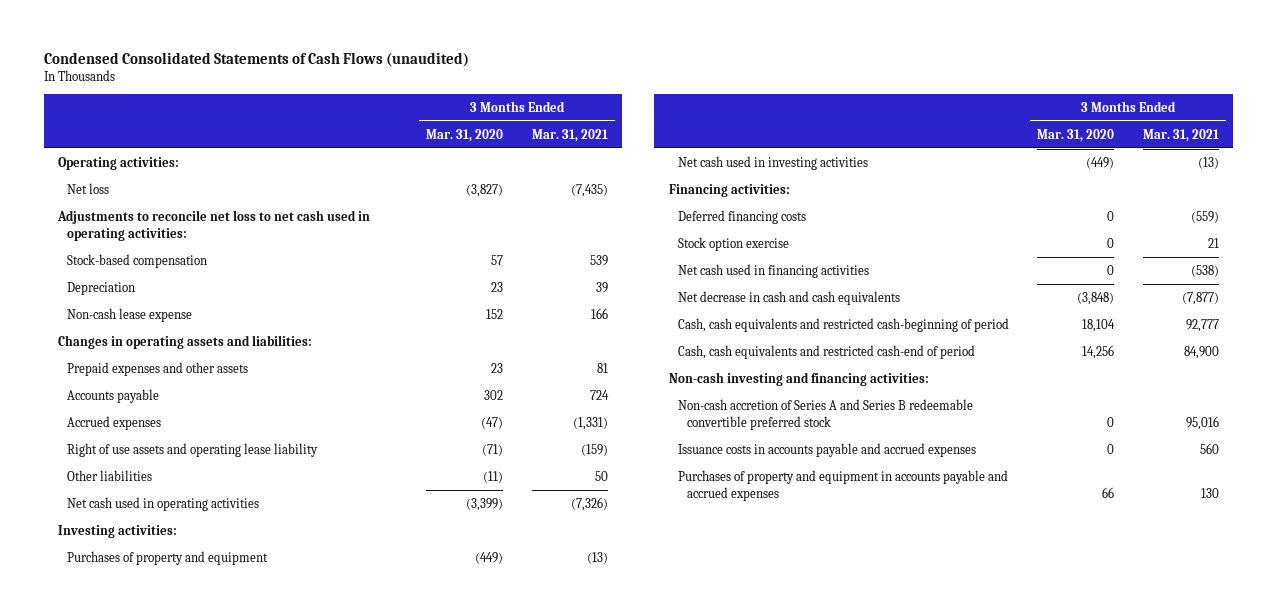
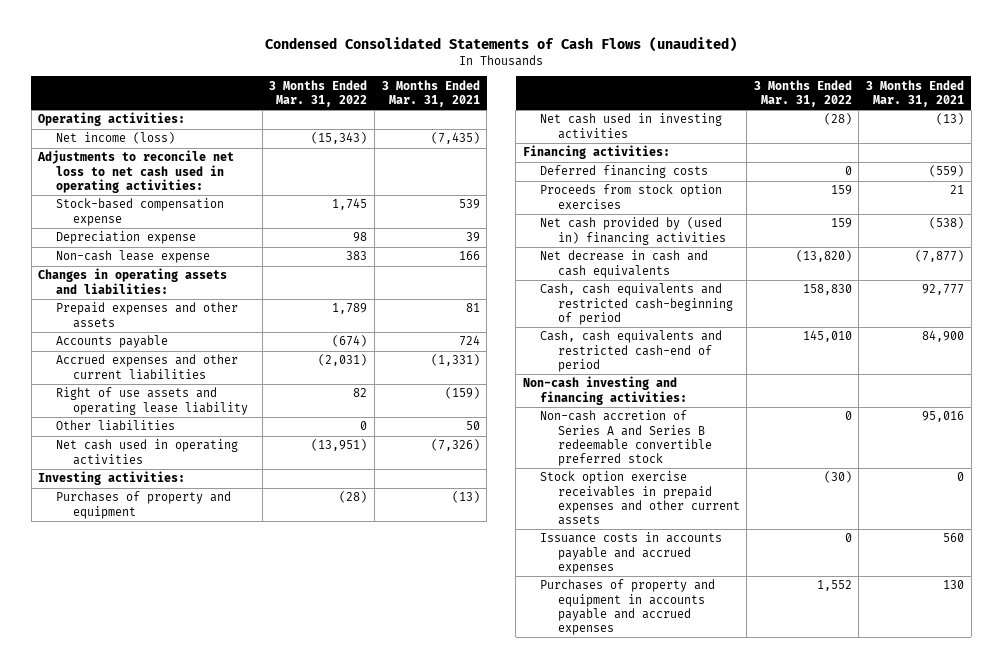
[426,128,504,142] Mar. 31, 2020 -> none
none -> [269,79,368,108] 3 Months Ended Mar. 31, 2022
[67,182,110,194] Net loss -> [55,132,175,145] Net income (loss)
[67,253,208,268] Stock-based compensation -> [55,198,224,226] Stock-based compensation expense
[67,281,136,295] Depreciation -> [55,231,196,245] Depreciation expense
[67,415,162,430] Accrued expenses -> [55,354,238,380] Accrued expenses and other current liabilities
[678,236,790,251] Stock option exercise -> [540,184,723,209] Proceeds from stock option exercises
[678,263,870,278] Net cash used in financing activities -> [540,217,726,245] Net cash provided by (used in) financing activities
none -> [540,471,740,526] Stock option exercise receivables in prepaid expenses and other current assets

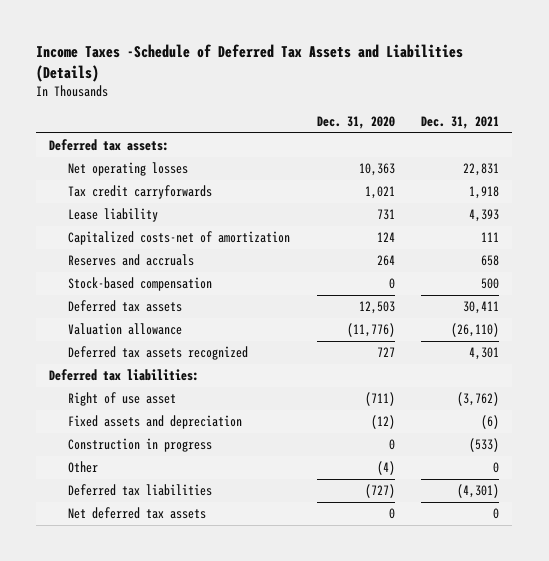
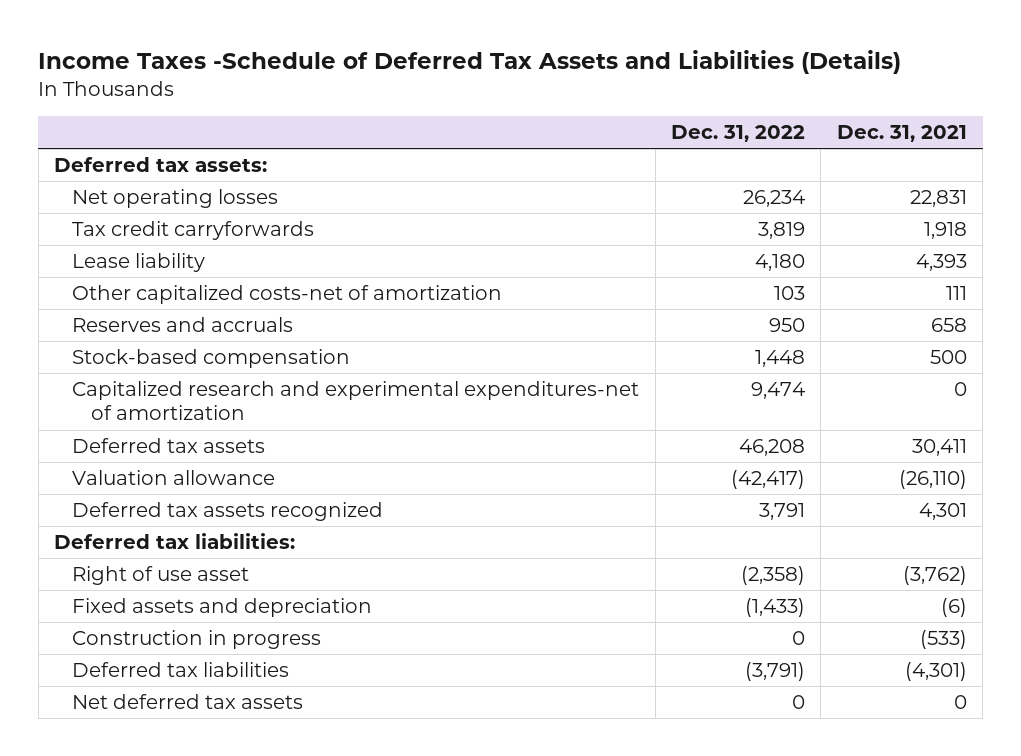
[316,115,395,129] Dec. 31, 2020 -> none
none -> [671,125,806,143] Dec. 31, 2022
[68,231,291,246] Capitalized costs-net of amortization -> [72,285,503,305] Other capitalized costs-net of amortization
none -> [72,381,640,421] Capitalized research and experimental expenditures-net of amortization
[68,461,99,474] Other -> none

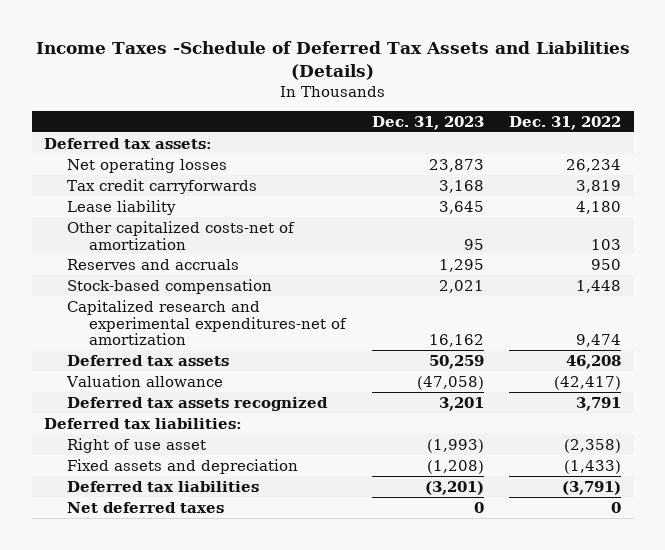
[836,125,967,143] Dec. 31, 2021 -> none
none -> [371,115,484,130] Dec. 31, 2023
[72,630,322,650] Construction in progress -> none
[72,694,304,710] Net deferred tax assets -> [66,501,224,513] Net deferred taxes

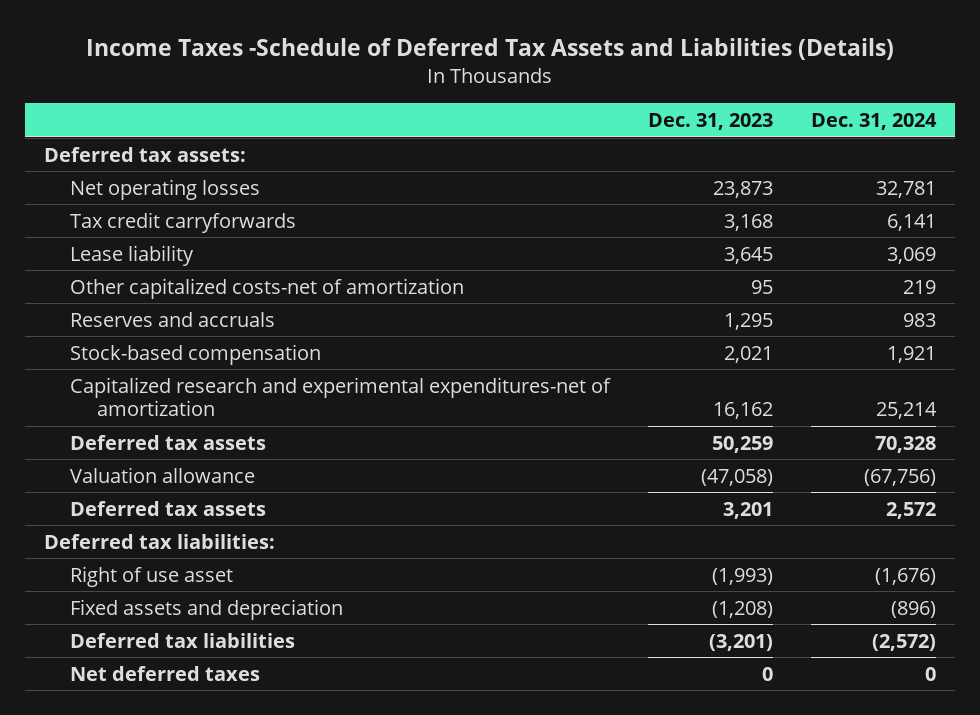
[508,115,621,130] Dec. 31, 2022 -> none
none -> [810,113,937,131] Dec. 31, 2024
[66,396,328,411] Deferred tax assets recognized -> [70,500,267,516] Deferred tax assets

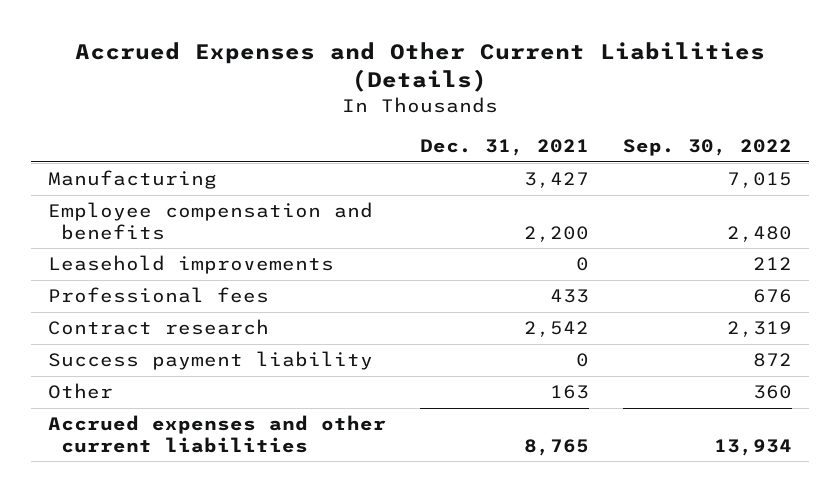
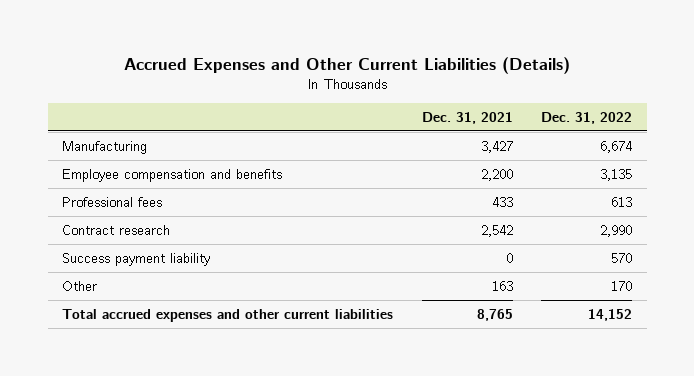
[623,139,793,157] Sep. 30, 2022 -> none
none -> [541,111,633,124] Dec. 31, 2022
[47,255,334,275] Leasehold improvements -> none
[47,415,386,453] Accrued expenses and other current liabilities -> [62,308,394,322] Total accrued expenses and other current liabilities

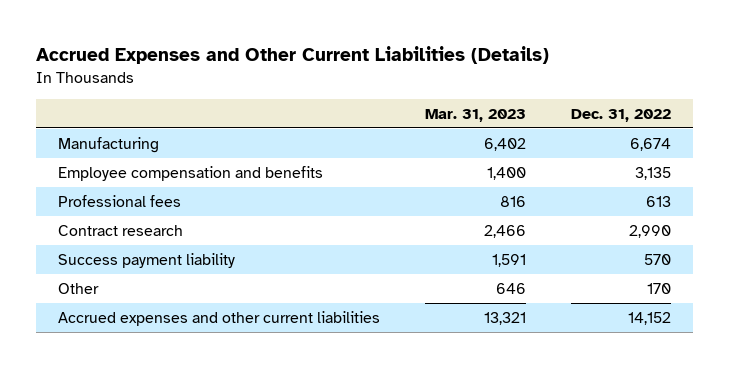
[421,111,513,124] Dec. 31, 2021 -> none
none -> [424,109,526,123] Mar. 31, 2023
[62,308,394,322] Total accrued expenses and other current liabilities -> [58,310,381,326] Accrued expenses and other current liabilities

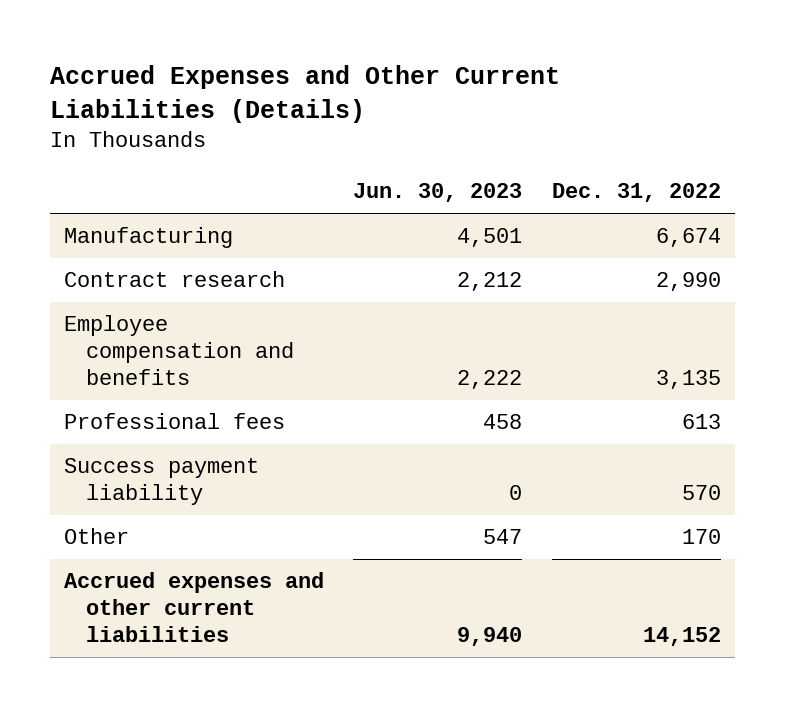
[424,109,526,123] Mar. 31, 2023 -> none
none -> [353,183,523,203] Jun. 30, 2023
[58,224,184,236] Contract research -> [64,271,286,288] Contract research

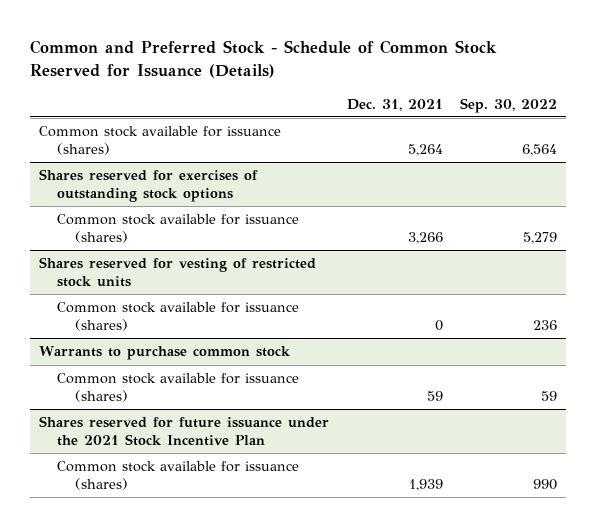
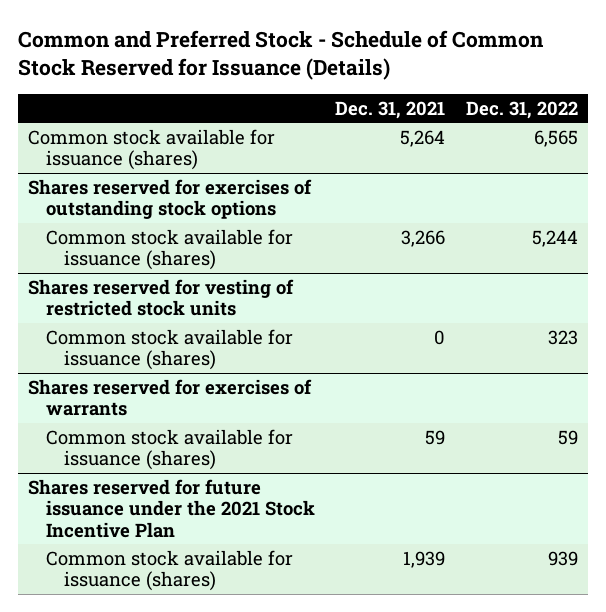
[460,97,558,113] Sep. 30, 2022 -> none
none -> [465,100,578,119] Dec. 31, 2022
[39,346,292,361] Warrants to purchase common stock -> [28,378,313,417] Shares reserved for exercises of warrants

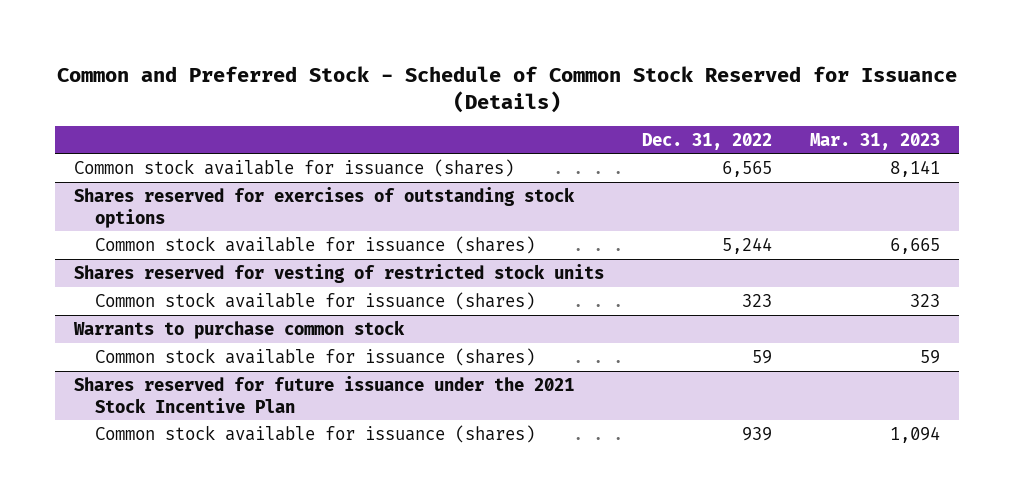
[335,100,446,119] Dec. 31, 2021 -> none
none -> [810,132,941,150] Mar. 31, 2023
[28,378,313,417] Shares reserved for exercises of warrants -> [73,319,406,339] Warrants to purchase common stock

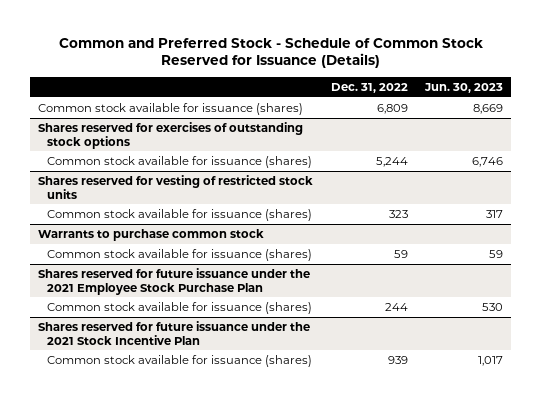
[810,132,941,150] Mar. 31, 2023 -> none
none -> [423,82,503,93] Jun. 30, 2023
[722,160,773,177] 6,565 -> [376,103,408,114] 6,809
none -> [38,267,311,295] Shares reserved for future issuance under the 2021 Employee Stock Purchase Plan
none -> [47,301,313,314] Common stock available for issuance (shares)

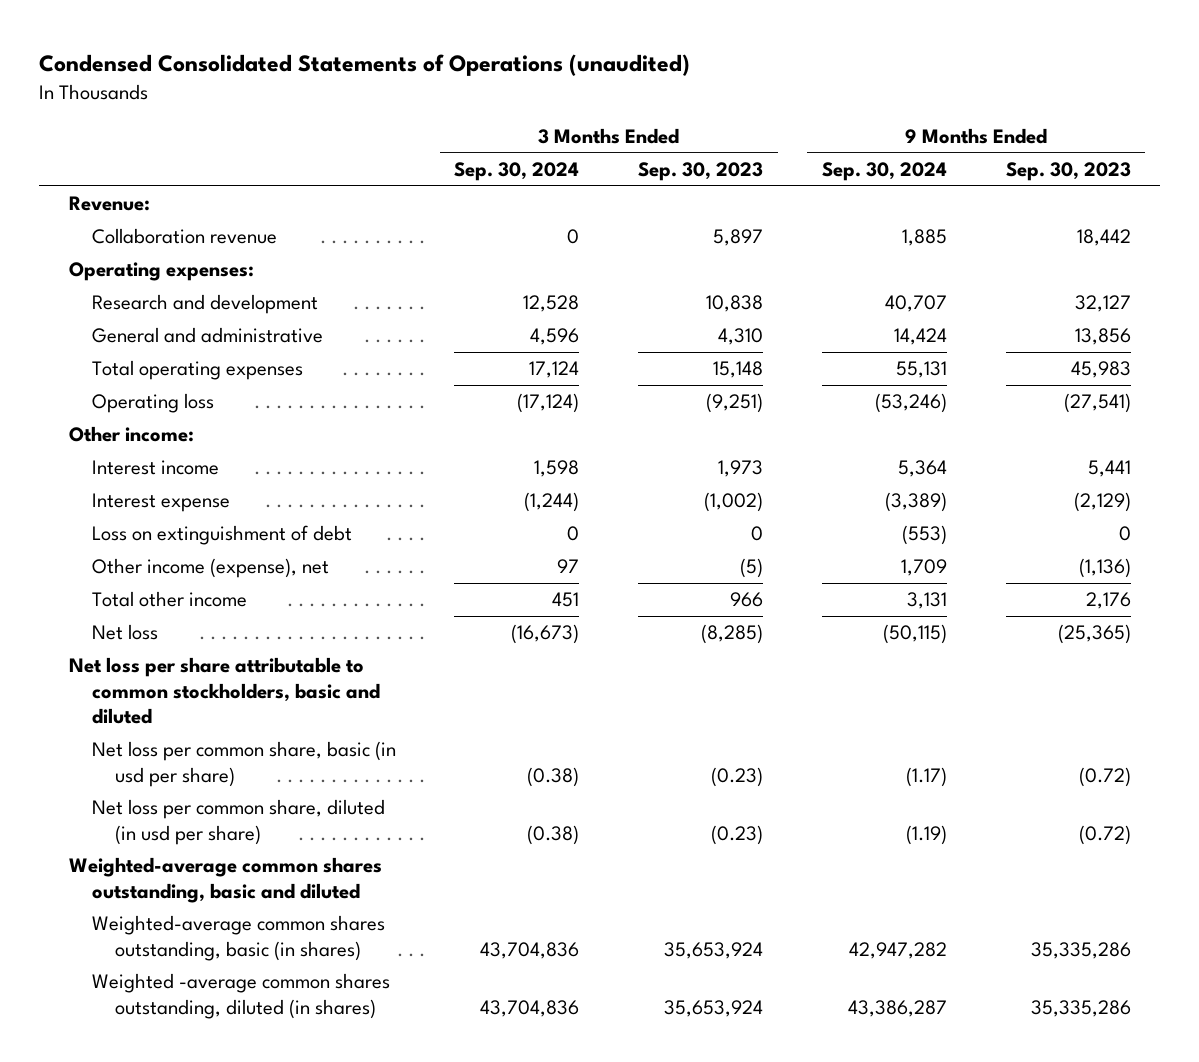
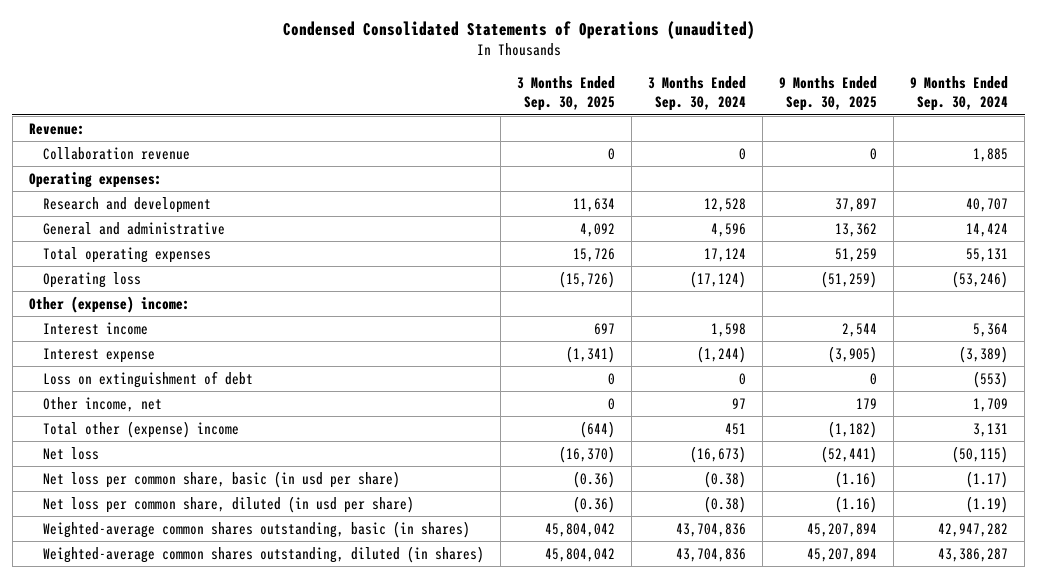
[638,161,764,181] Sep. 30, 2023 -> none
[1005,161,1131,181] Sep. 30, 2023 -> none
none -> [516,76,615,112] 3 Months Ended Sep. 30, 2025
none -> [779,76,878,112] 9 Months Ended Sep. 30, 2025
[68,426,194,443] Other income: -> [28,295,190,313] Other (expense) income:
[91,558,329,579] Other income (expense), net -> [42,396,162,412] Other income, net
[91,591,247,608] Total other income -> [42,420,239,438] Total other (expense) income
[68,657,380,725] Net loss per share attributable to common stockholders, basic and diluted -> none
[68,857,382,903] Weighted-average common shares outstanding, basic and diluted -> none
[91,973,390,1019] Weighted -average common shares outstanding, diluted (in shares) -> [42,545,484,563] Weighted-average common shares outstanding, diluted (in shares)

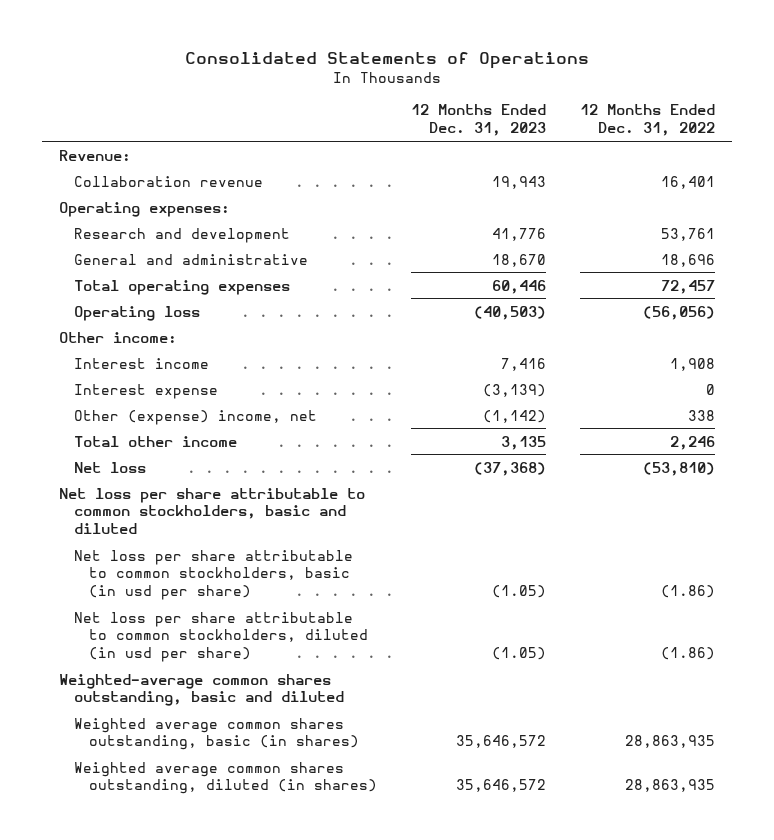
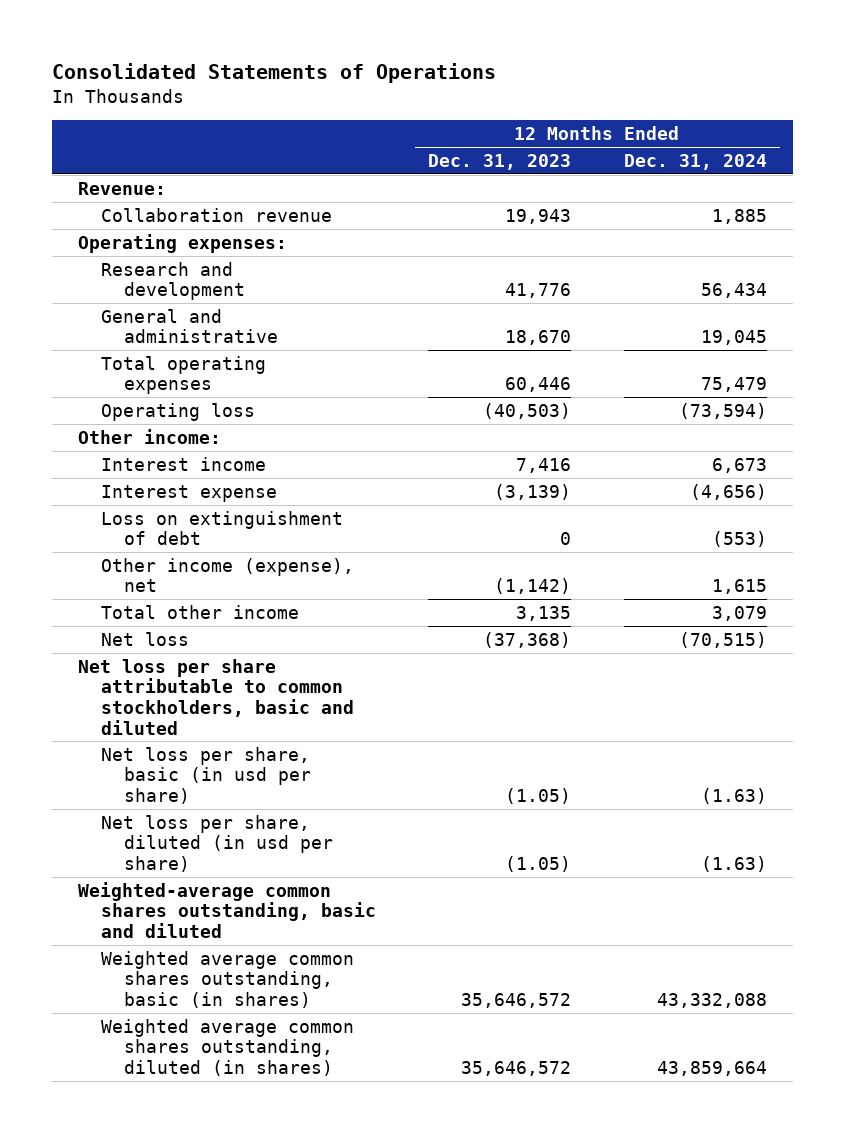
[580,104,716,137] 12 Months Ended Dec. 31, 2022 -> none
none -> [623,153,767,170] Dec. 31, 2024
none -> [100,510,343,546] Loss on extinguishment of debt
[73,409,317,425] Other (expense) income, net -> [100,557,354,593] Other income (expense), net
[73,549,353,601] Net loss per share attributable to common stockholders, basic (in usd per share) -> [100,746,311,804] Net loss per share, basic (in usd per share)
[73,611,368,663] Net loss per share attributable to common stockholders, diluted (in usd per share) -> [100,814,333,872] Net loss per share, diluted (in usd per share)

